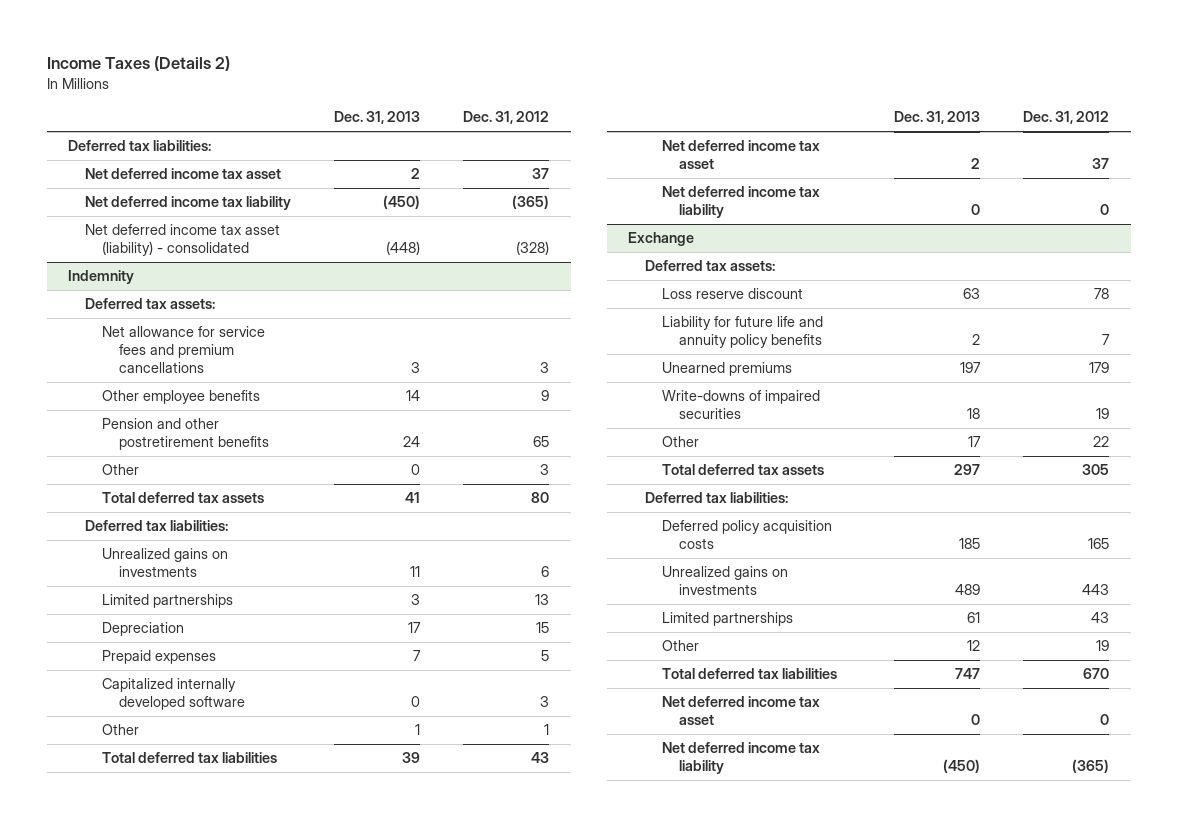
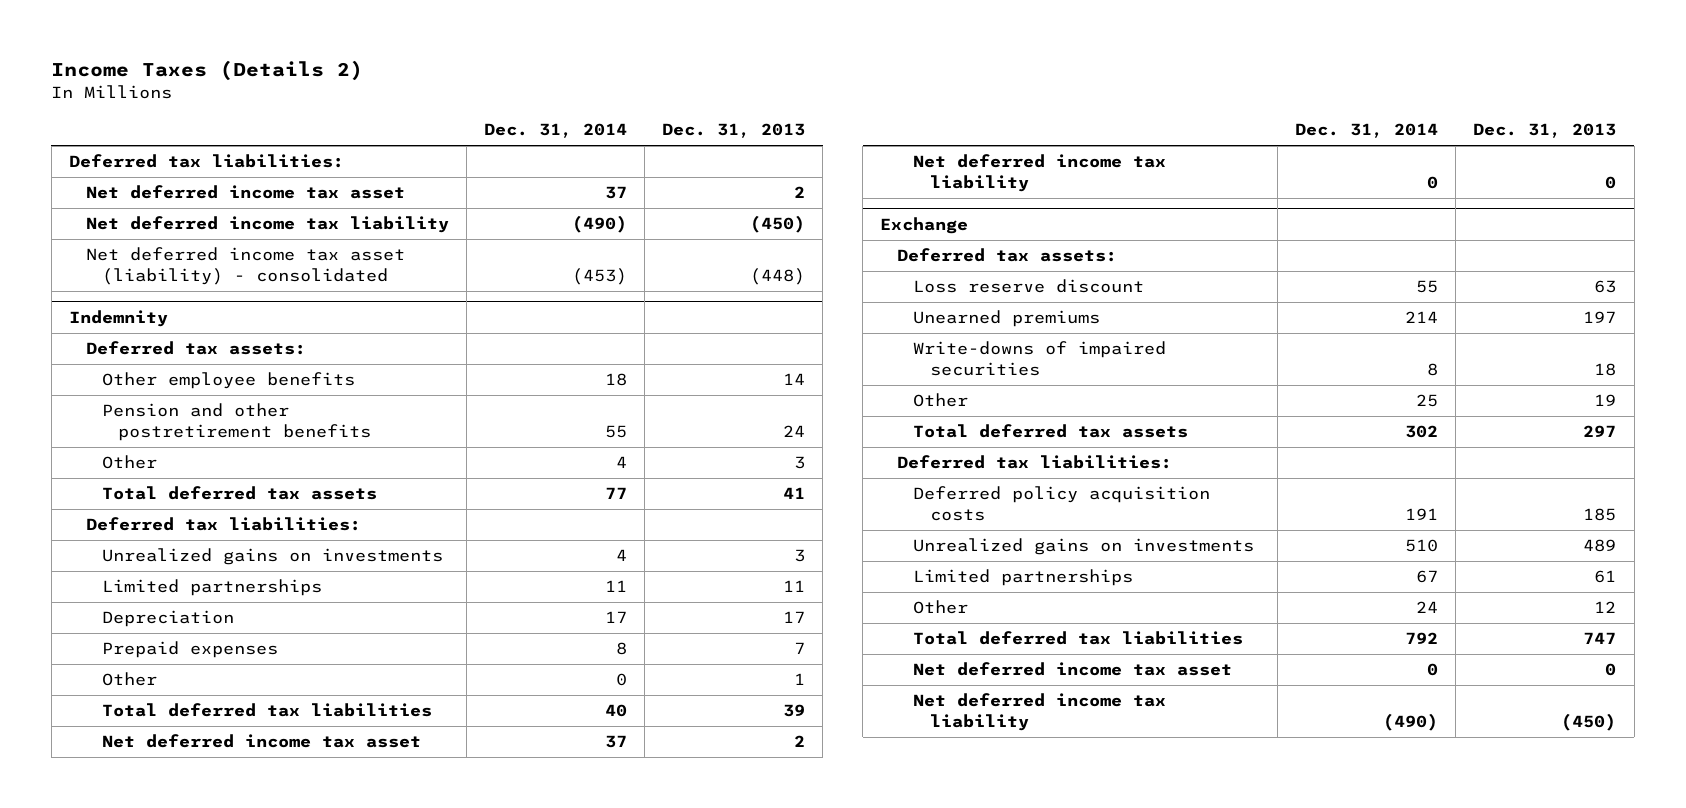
[463,111,550,125] Dec. 31, 2012 -> none
none -> [483,123,627,139] Dec. 31, 2014
[102,326,266,374] Net allowance for service fees and premium cancellations -> none
[411,464,421,476] 0 -> [794,456,806,470] 3
[410,566,421,578] 11 -> [794,549,806,563] 3
[411,594,421,606] 3 -> [783,580,806,593] 11
[102,678,246,711] Capitalized internally developed software -> none
[662,316,824,349] Liability for future life and annuity policy benefits -> none
[968,436,982,448] 17 -> [1594,394,1617,407] 19

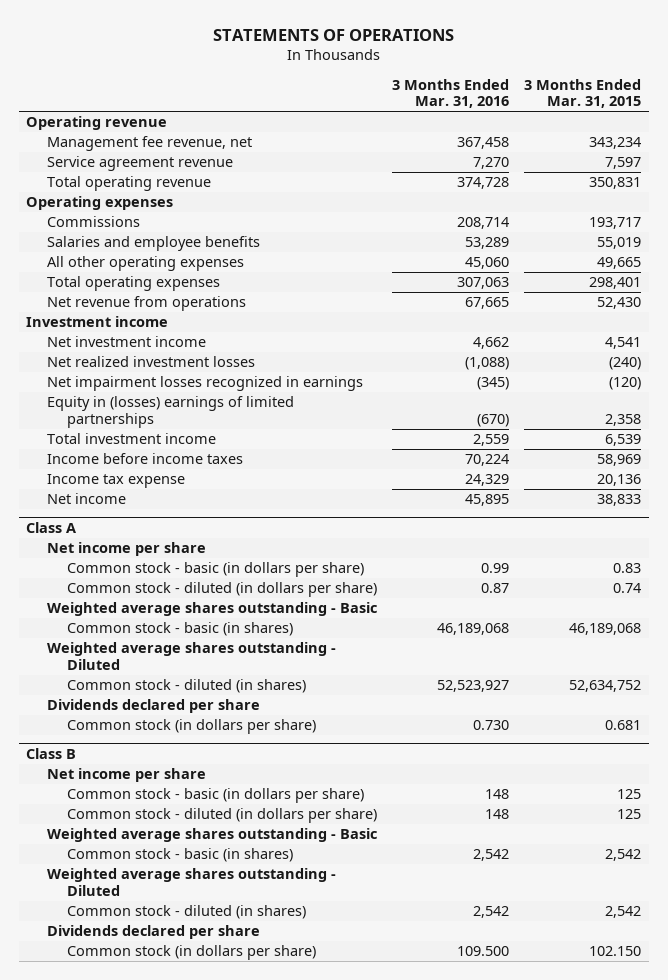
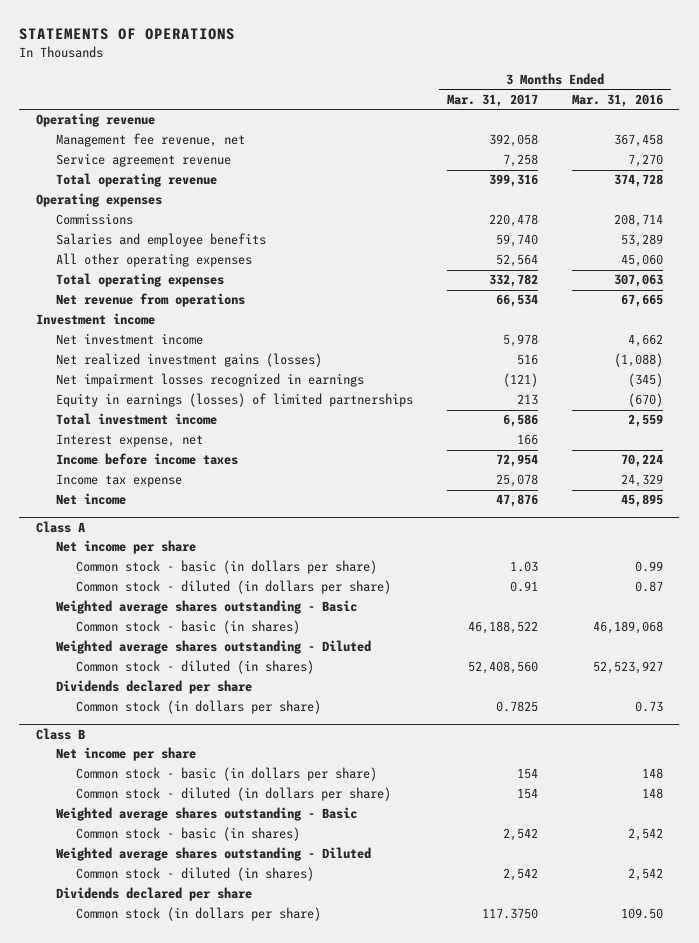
[524,78,642,109] 3 Months Ended Mar. 31, 2015 -> none
none -> [446,93,538,107] Mar. 31, 2017
[46,356,255,368] Net realized investment losses -> [56,353,323,368] Net realized investment gains (losses)
[46,396,294,429] Equity in (losses) earnings of limited partnerships -> [56,393,414,408] Equity in earnings (losses) of limited partnerships
none -> [56,434,204,448] Interest expense, net
[473,720,510,731] 0.730 -> [634,701,663,713] 0.73
[457,946,510,957] 109.500 -> [620,908,663,920] 109.50

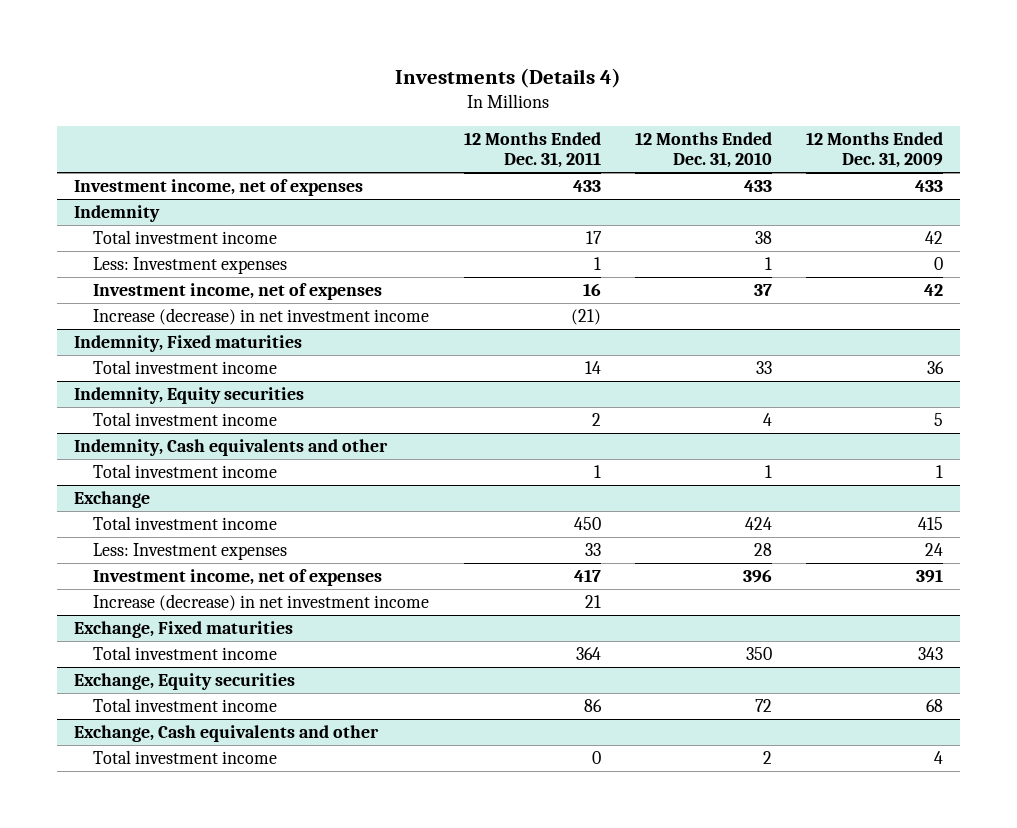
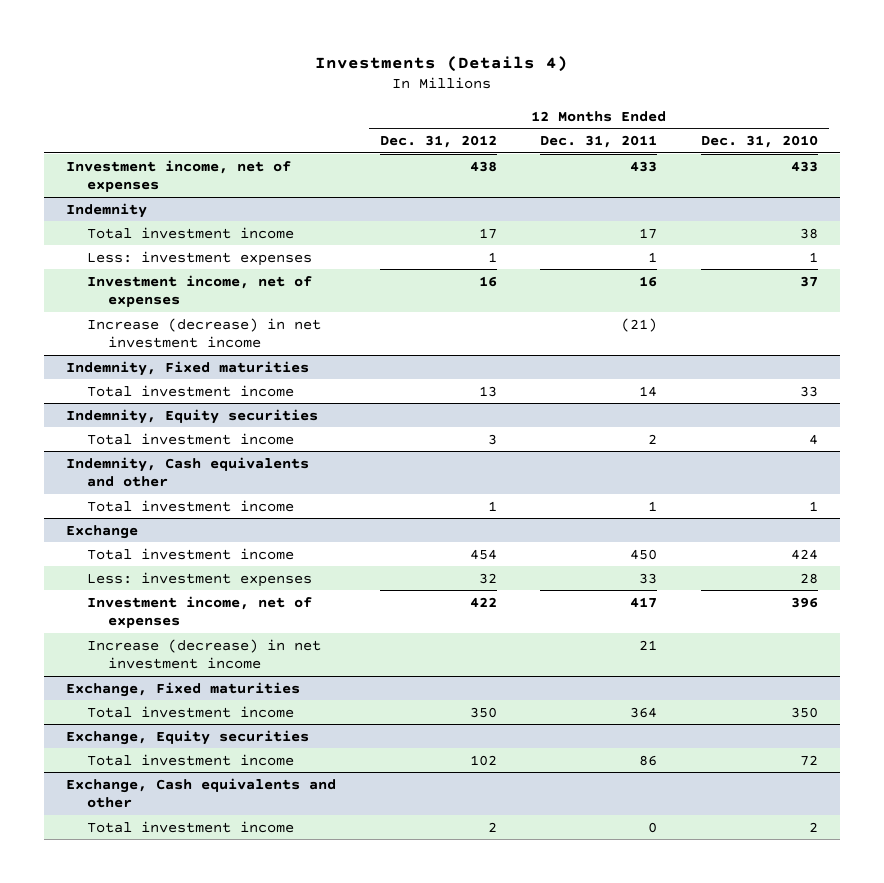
[806,131,944,169] 12 Months Ended Dec. 31, 2009 -> none
none -> [379,135,497,149] Dec. 31, 2012
[93,257,288,275] Less: Investment expenses -> [86,250,312,266] Less: investment expenses
[93,543,288,561] Less: Investment expenses -> [86,571,312,587] Less: investment expenses

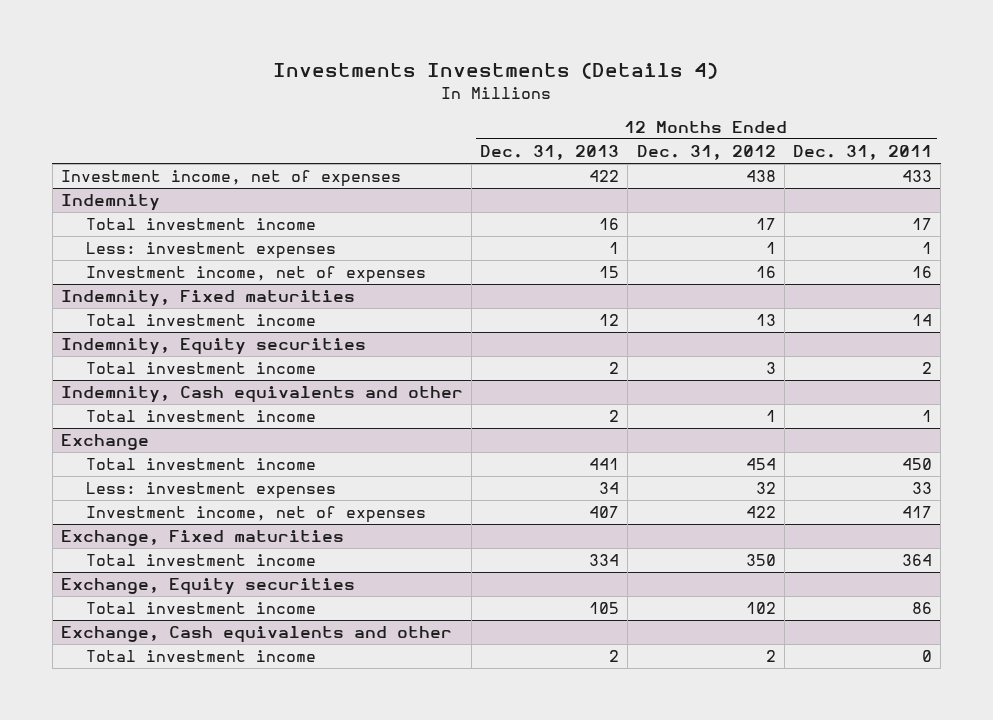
[315,55,569,72] Investments (Details 4) -> [273,61,719,79] Investments Investments (Details 4)
[701,135,819,149] Dec. 31, 2010 -> none
none -> [480,145,620,161] Dec. 31, 2013
[86,317,321,349] Increase (decrease) in net investment income -> none
[86,638,321,670] Increase (decrease) in net investment income -> none

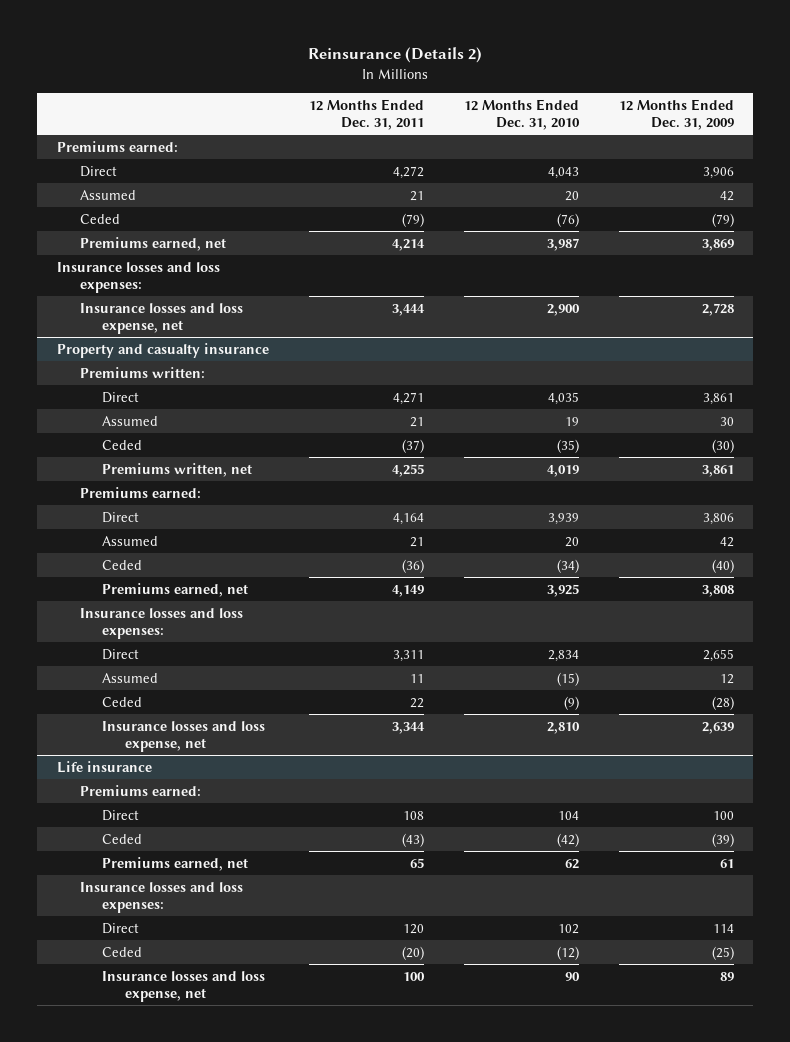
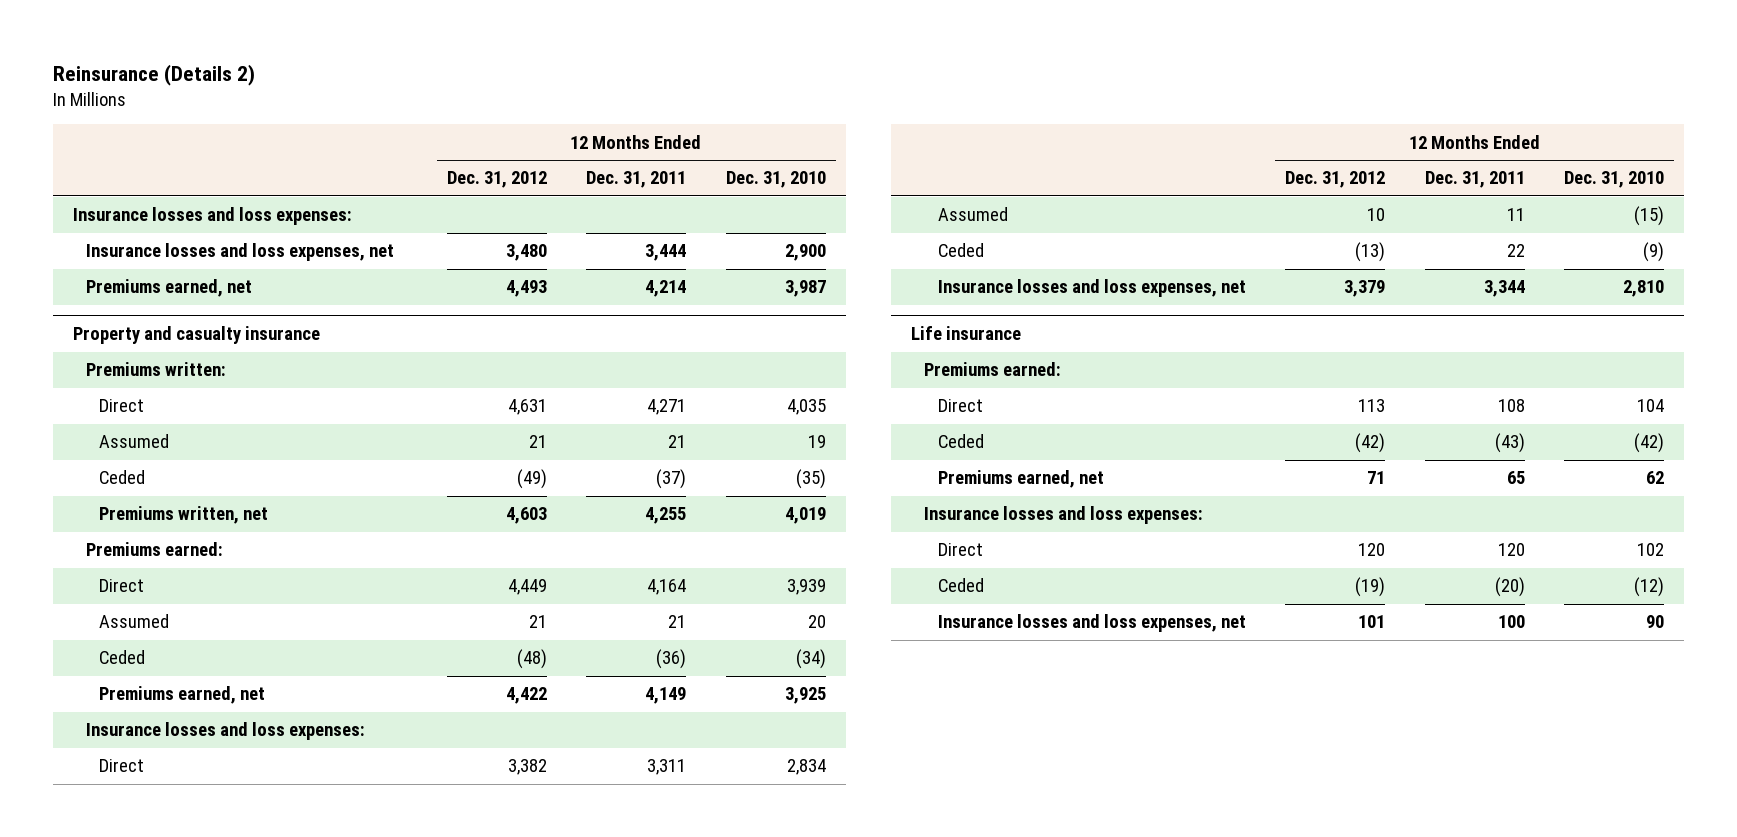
[618,98,734,131] 12 Months Ended Dec. 31, 2009 -> none
none -> [446,171,547,189] Dec. 31, 2012
[56,140,178,152] Premiums earned: -> none
[79,165,117,177] Direct -> none
[79,189,136,200] Assumed -> none
[79,213,120,224] Ceded -> none
[79,302,243,334] Insurance losses and loss expense, net -> [86,243,395,262] Insurance losses and loss expenses, net
[79,236,226,251] Premiums earned, net -> [86,279,253,298] Premiums earned, net
[102,720,266,752] Insurance losses and loss expense, net -> [937,279,1246,298] Insurance losses and loss expenses, net
[102,970,266,1002] Insurance losses and loss expense, net -> [937,614,1246,633] Insurance losses and loss expenses, net

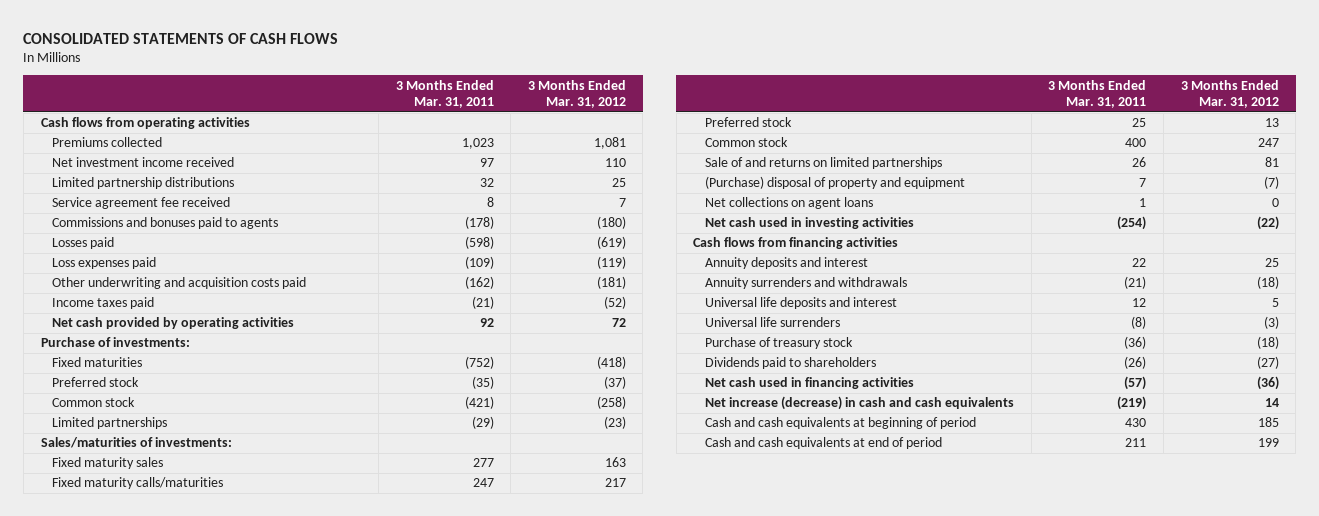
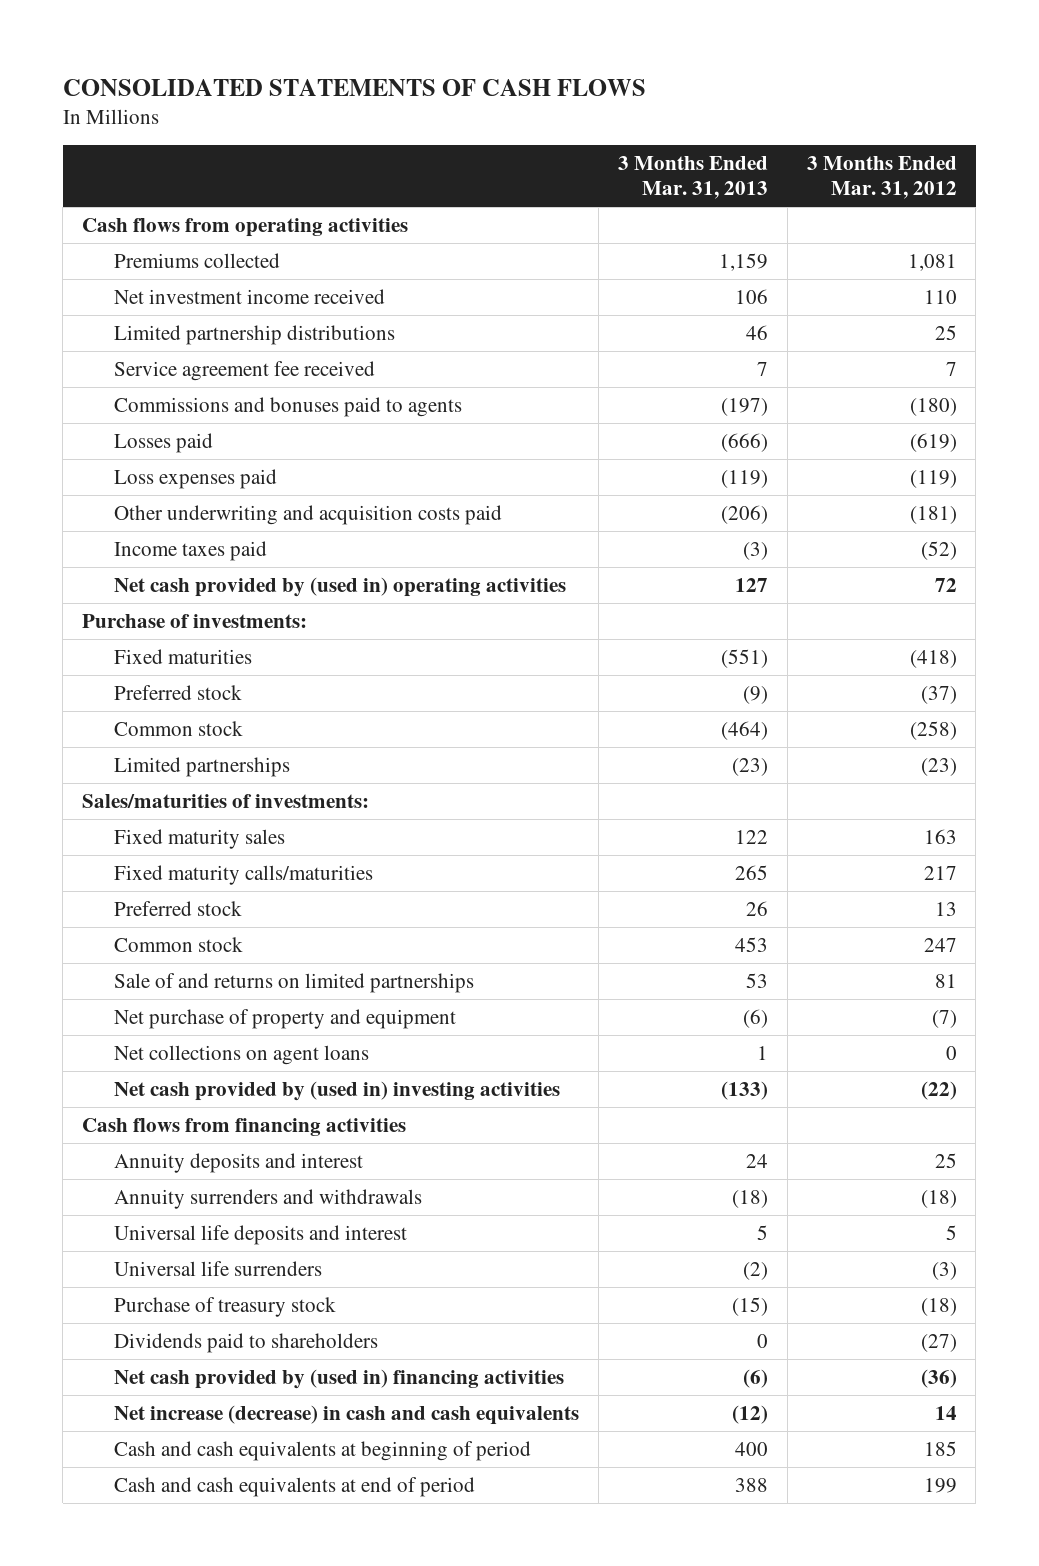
[395,79,494,109] 3 Months Ended Mar. 31, 2011 -> none
none -> [618,156,769,200] 3 Months Ended Mar. 31, 2013
[52,317,295,330] Net cash provided by operating activities -> [114,576,567,597] Net cash provided by (used in) operating activities
[705,176,966,190] (Purchase) disposal of property and equipment -> [114,1008,457,1029] Net purchase of property and equipment
[705,217,915,230] Net cash used in investing activities -> [114,1080,561,1101] Net cash provided by (used in) investing activities
[705,377,915,390] Net cash used in financing activities -> [114,1368,565,1389] Net cash provided by (used in) financing activities

